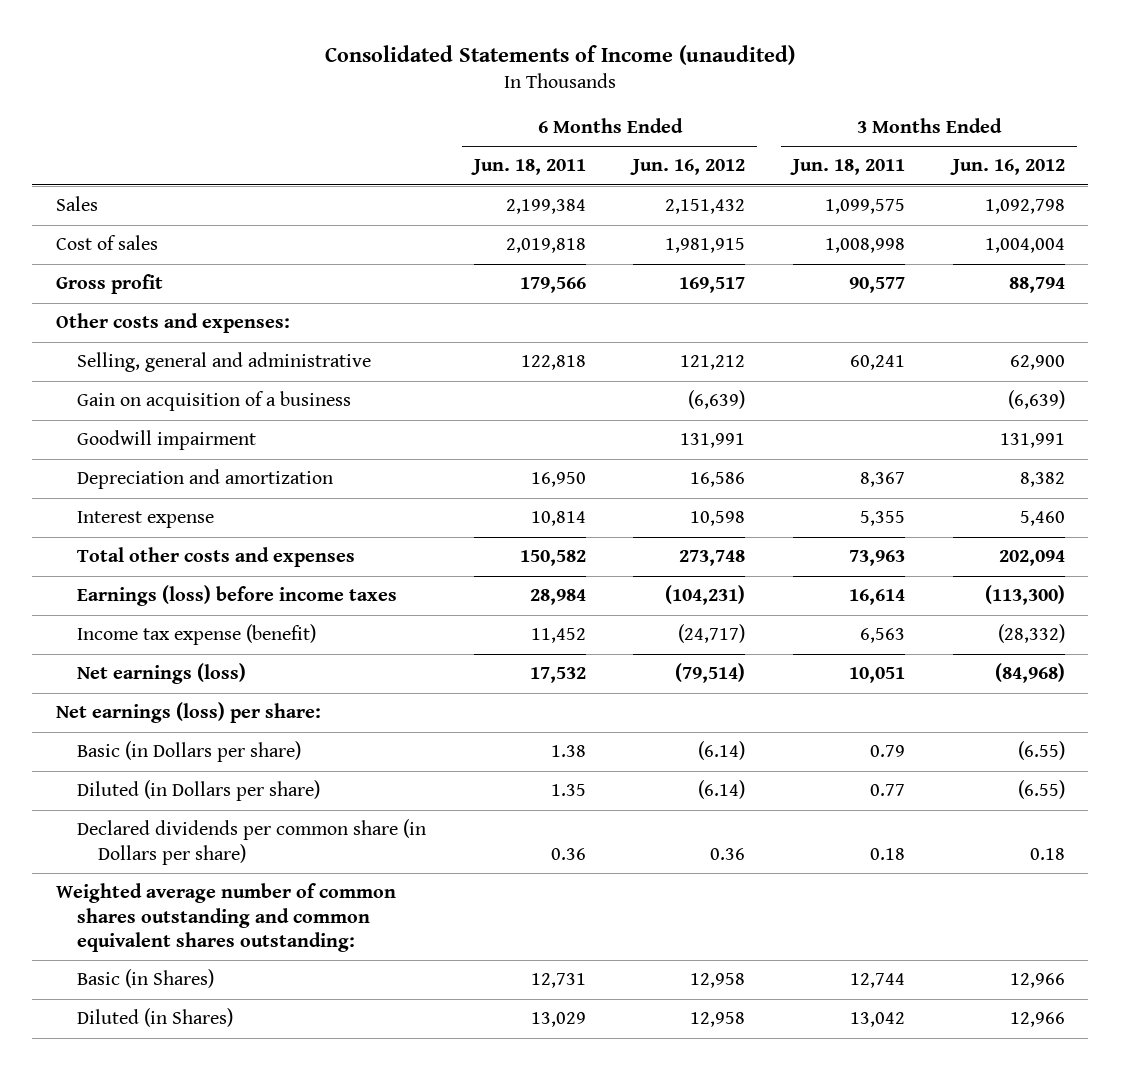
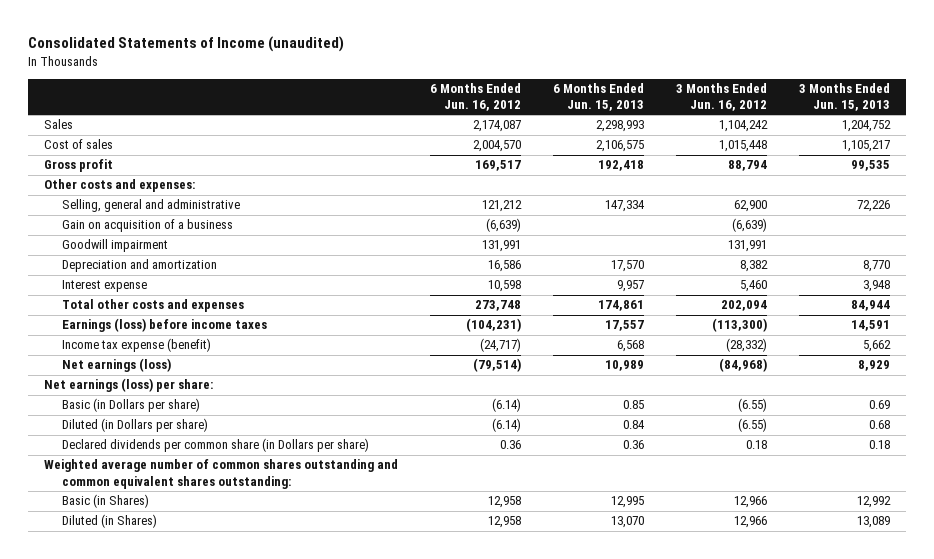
[470,159,586,176] Jun. 18, 2011 -> none
[790,159,906,176] Jun. 18, 2011 -> none
none -> [552,83,644,112] 6 Months Ended Jun. 15, 2013
none -> [798,83,890,112] 3 Months Ended Jun. 15, 2013
[665,199,746,215] 2,151,432 -> [472,120,521,133] 2,174,087
[984,199,1065,215] 1,092,798 -> [718,120,768,133] 1,104,242
[665,238,746,254] 1,981,915 -> [472,140,521,153] 2,004,570
[984,238,1065,254] 1,004,004 -> [718,140,767,153] 1,015,448

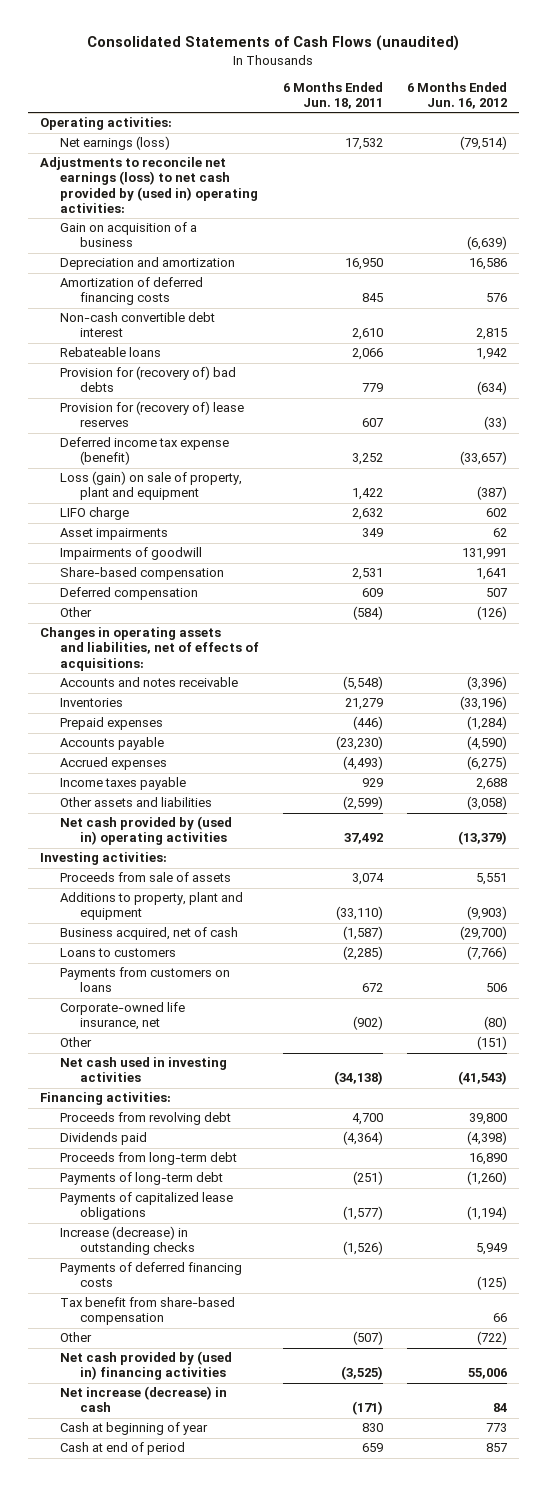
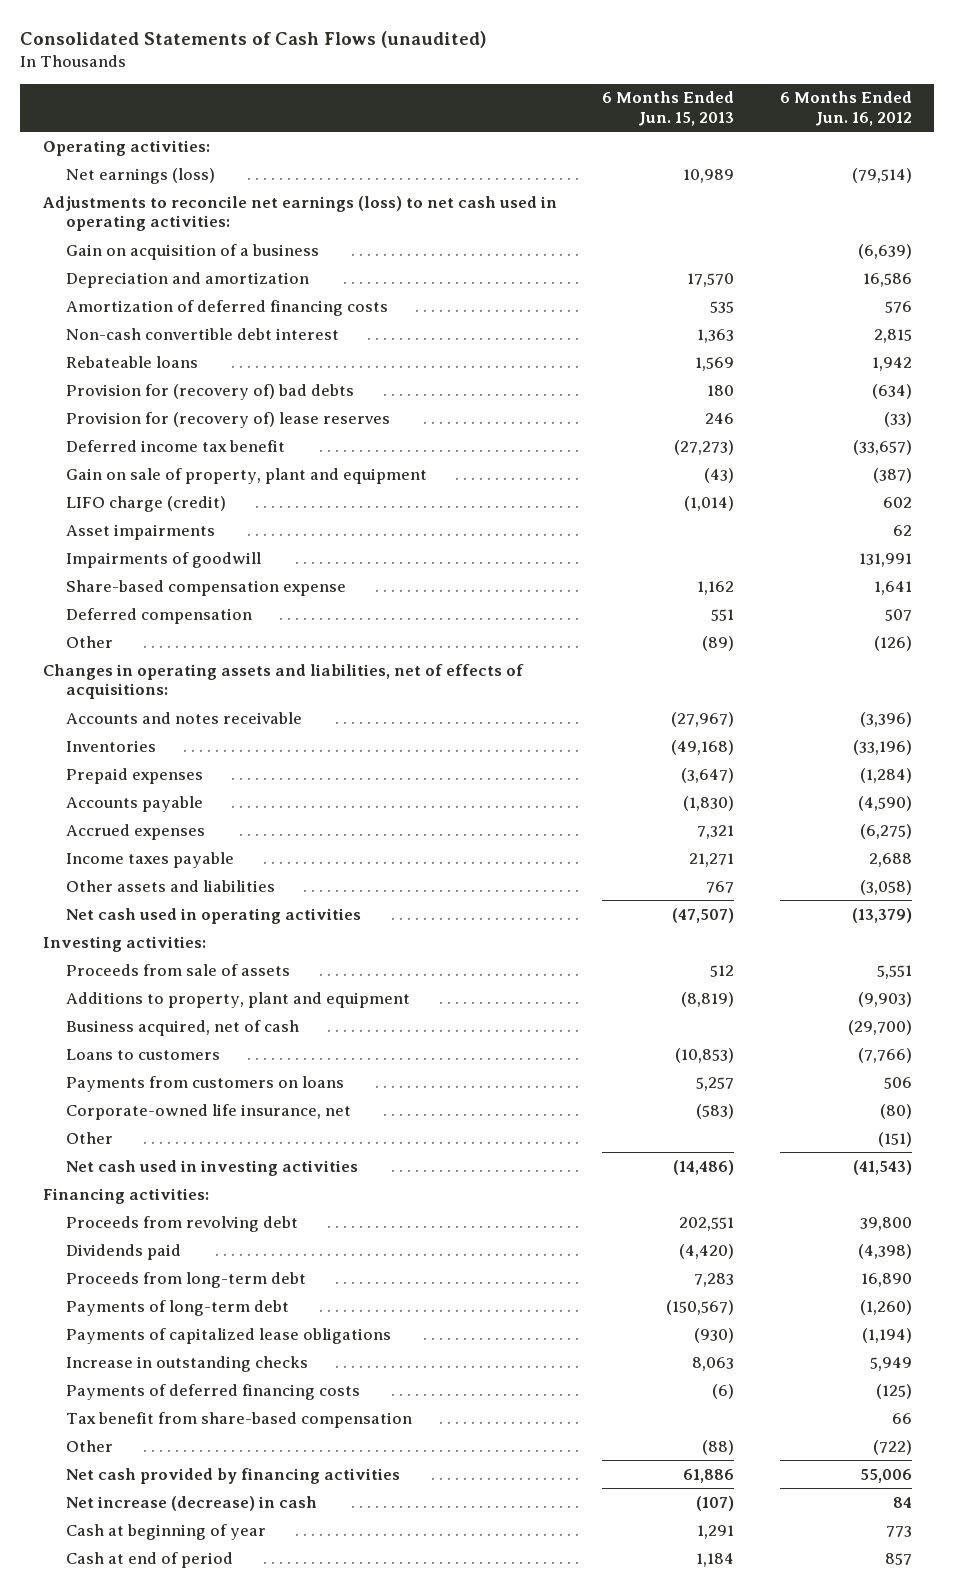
[282,81,383,109] 6 Months Ended Jun. 18, 2011 -> none
none -> [602,91,735,126] 6 Months Ended Jun. 15, 2013
[39,157,258,213] Adjustments to reconcile net earnings (loss) to net cash provided by (used in) operating activities: -> [42,195,557,232] Adjustments to reconcile net earnings (loss) to net cash used in operating activities:
[59,437,229,466] Deferred income tax expense (benefit) -> [66,439,286,452] Deferred income tax benefit
[59,471,242,501] Loss (gain) on sale of property, plant and equipment -> [66,467,428,484] Gain on sale of property, plant and equipment
[59,507,129,521] LIFO charge -> [66,495,227,512] LIFO charge (credit)
[59,567,224,581] Share-based compensation -> [66,579,347,596] Share-based compensation expense
[59,816,232,846] Net cash provided by (used in) operating activities -> [66,907,362,924] Net cash used in operating activities
[59,1226,196,1256] Increase (decrease) in outstanding checks -> [66,1355,309,1372] Increase in outstanding checks
[59,1351,232,1381] Net cash provided by (used in) financing activities -> [66,1467,401,1484] Net cash provided by financing activities

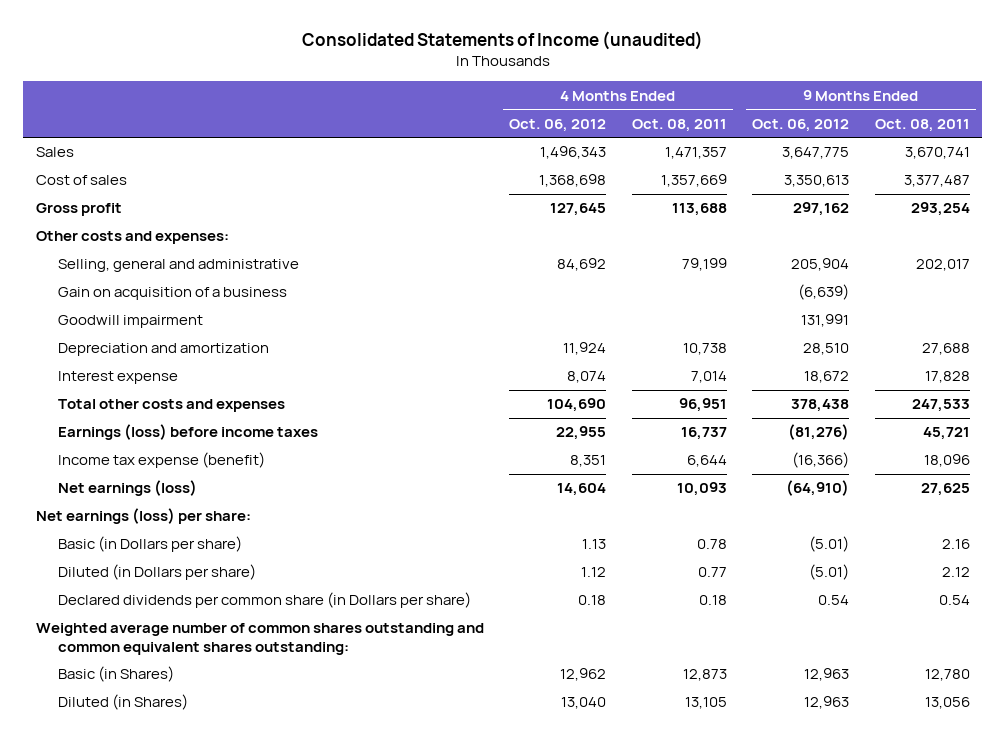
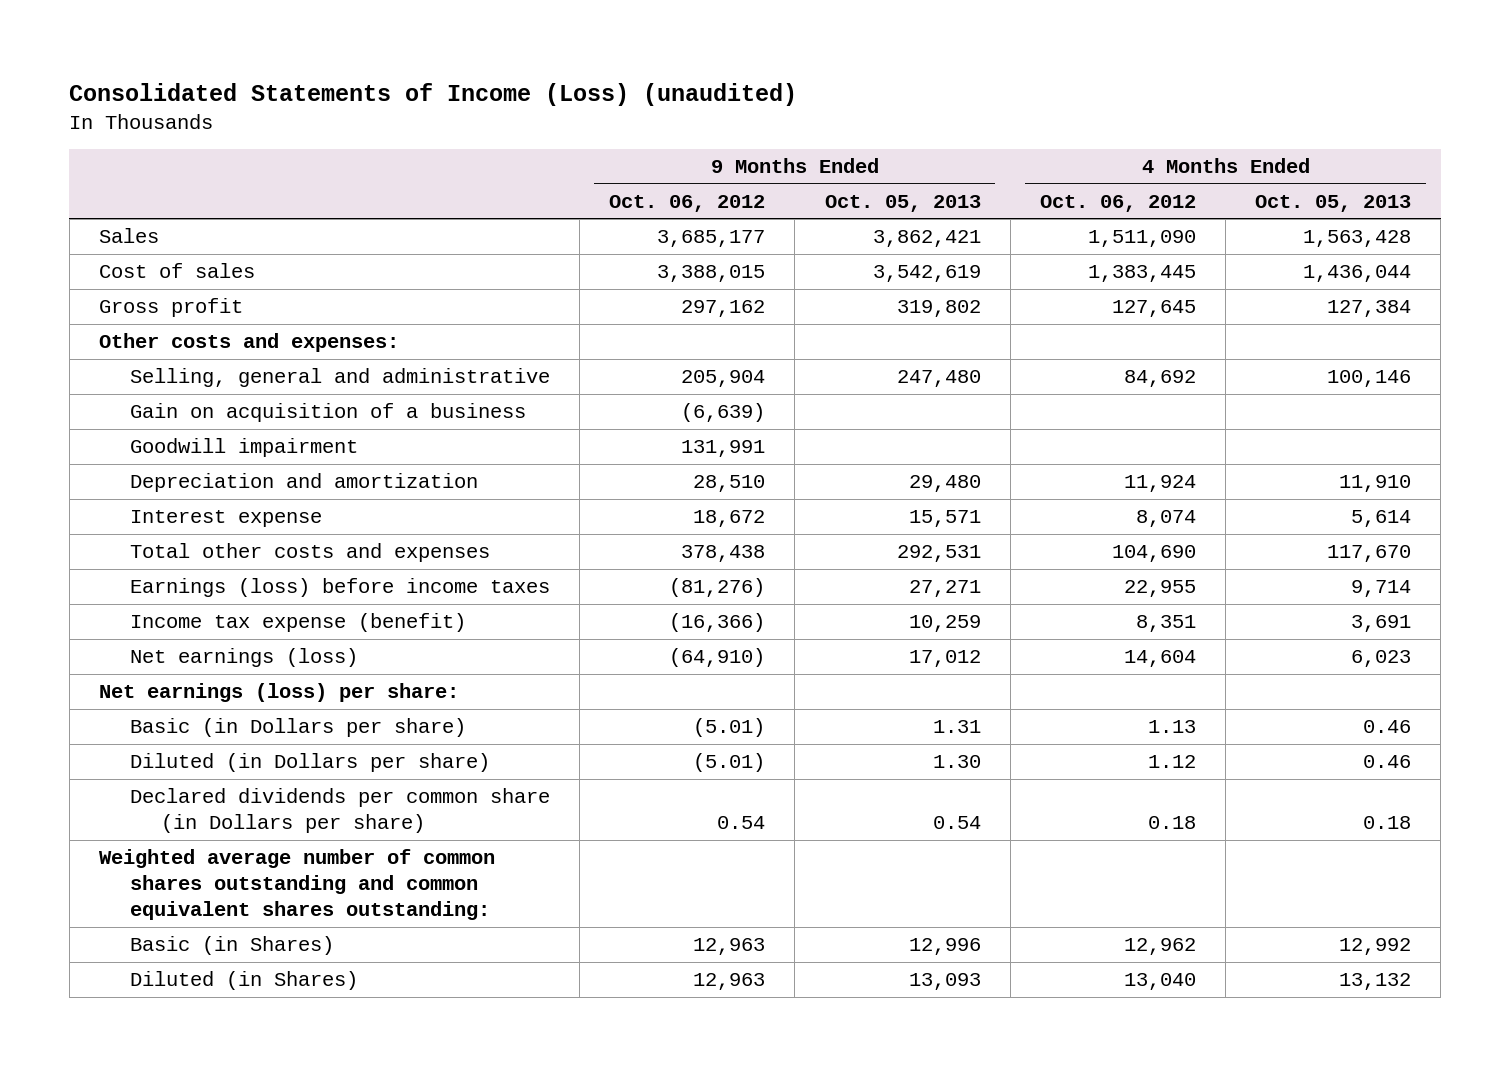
[301,31,703,51] Consolidated Statements of Income (unaudited) -> [69,82,798,106] Consolidated Statements of Income (Loss) (unaudited)
[631,118,727,132] Oct. 08, 2011 -> none
[874,118,970,132] Oct. 08, 2011 -> none
none -> [824,194,981,212] Oct. 05, 2013
none -> [1255,194,1412,212] Oct. 05, 2013
[540,146,607,160] 1,496,343 -> [1087,230,1196,248] 1,511,090
[782,147,850,160] 3,647,775 -> [657,230,766,248] 3,685,177
[539,174,607,188] 1,368,698 -> [1087,265,1196,283] 1,383,445
[784,175,850,188] 3,350,613 -> [657,265,766,283] 3,388,015

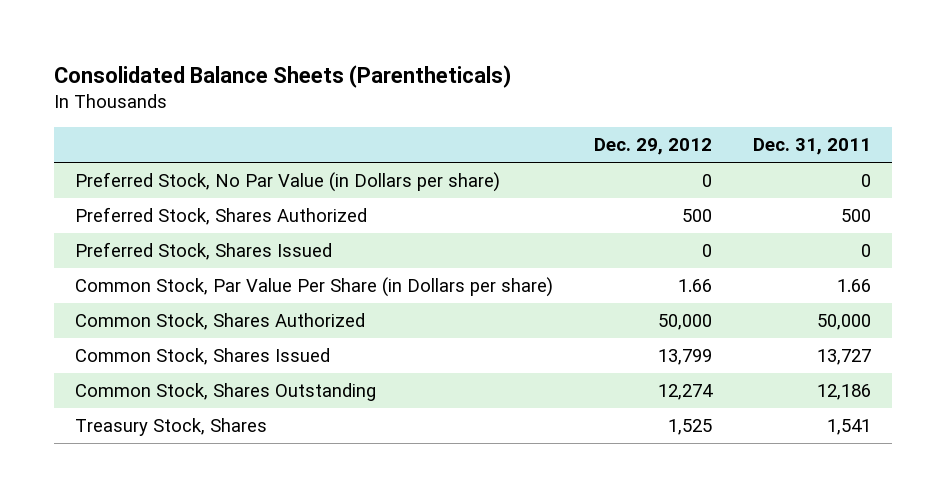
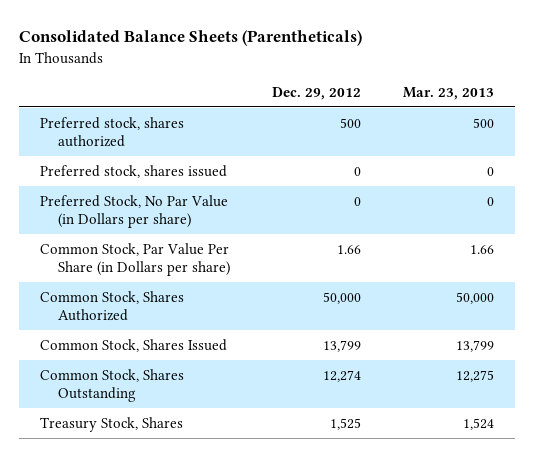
[753,138,872,156] Dec. 31, 2011 -> none
none -> [403,87,495,101] Mar. 23, 2013
none -> [40,116,185,147] Preferred stock, shares authorized
none -> [40,164,228,178] Preferred stock, shares issued
[74,207,367,226] Preferred Stock, Shares Authorized -> none
[74,242,332,261] Preferred Stock, Shares Issued -> none

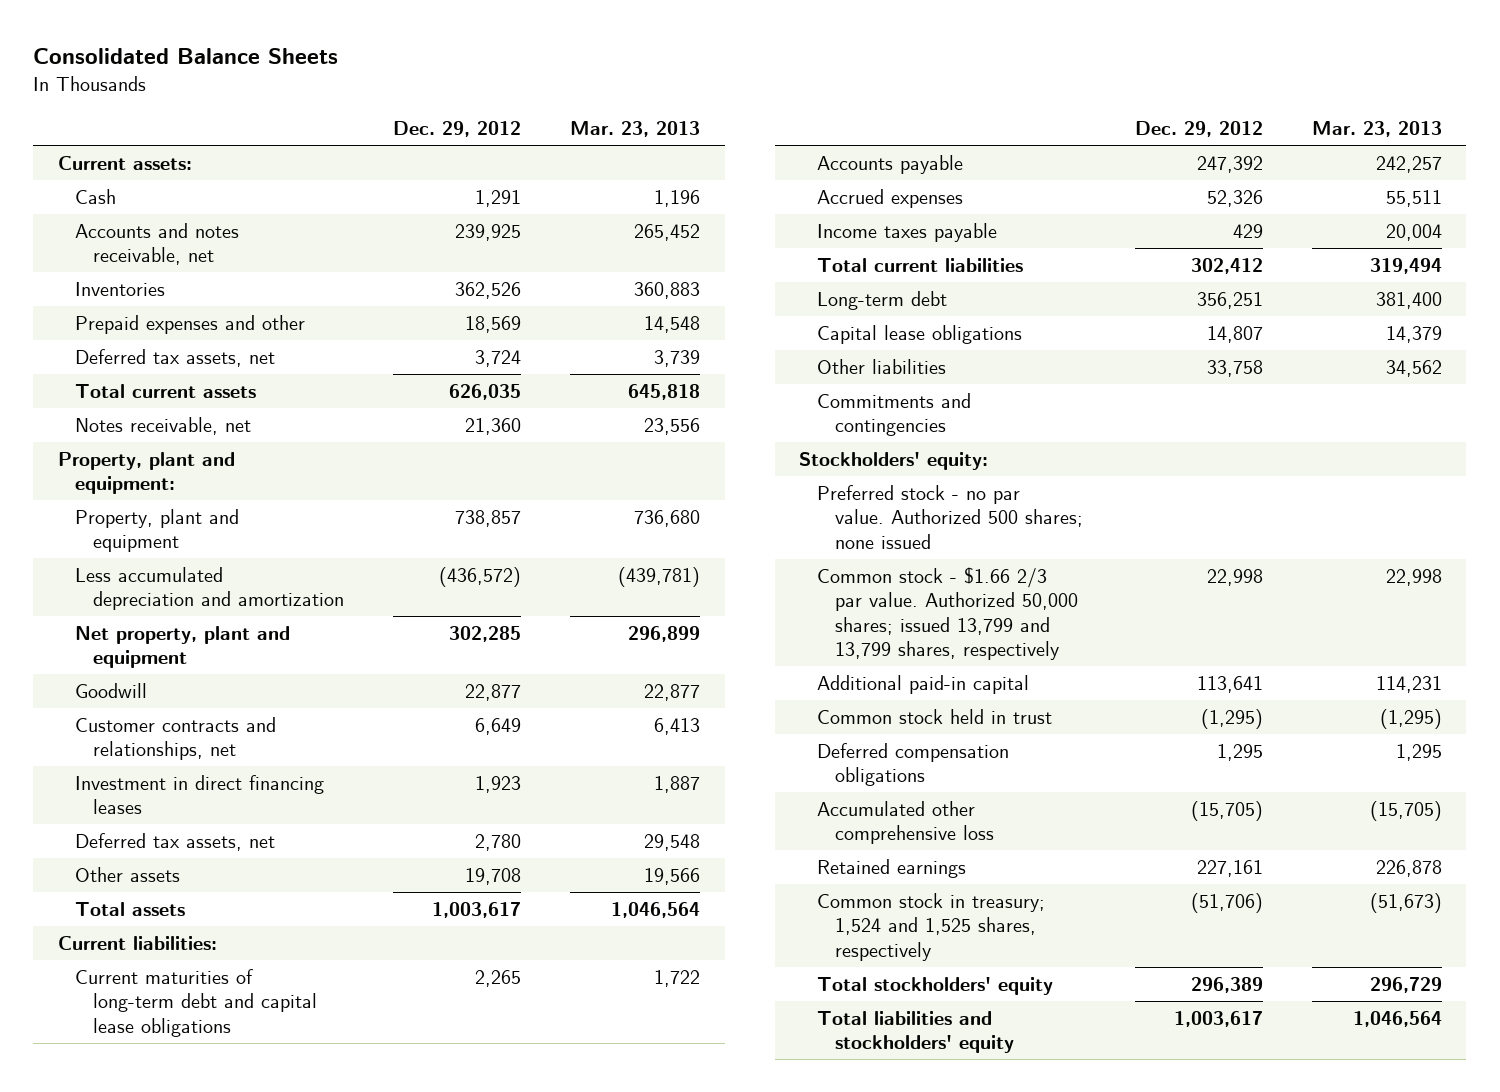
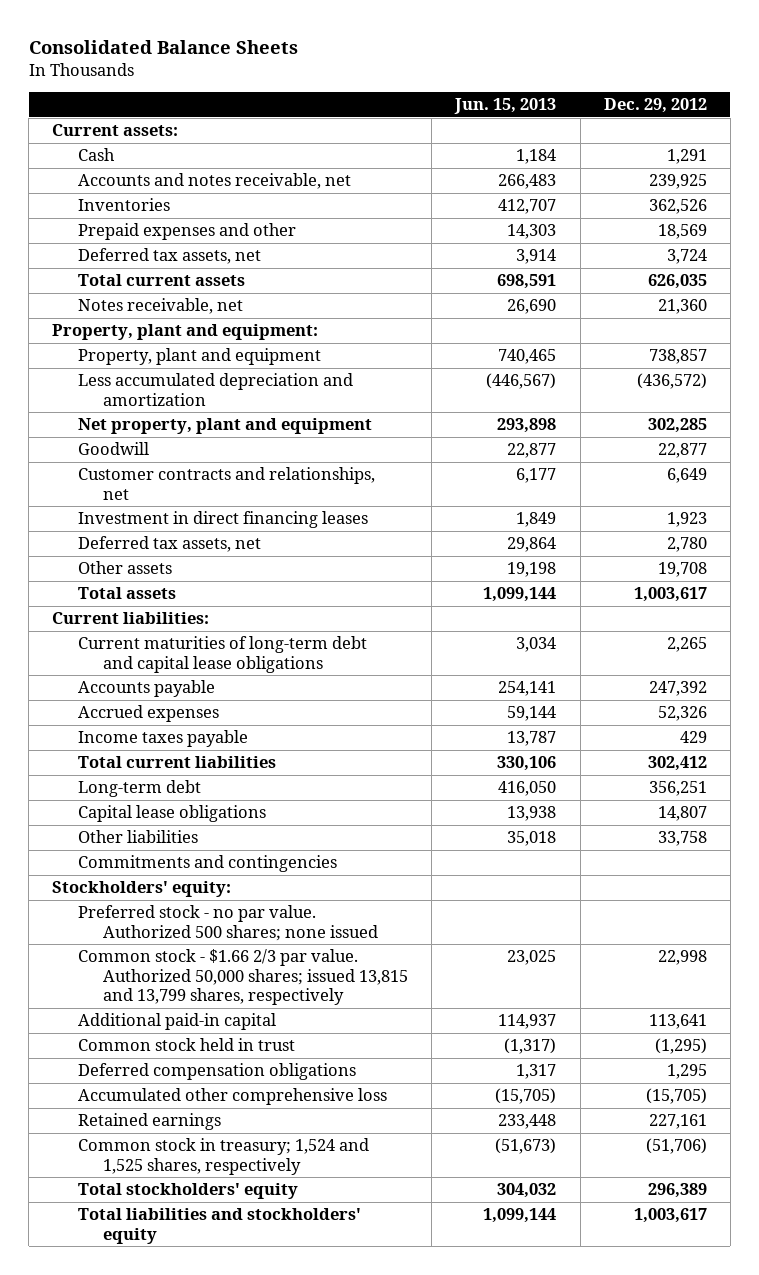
[570,121,701,138] Mar. 23, 2013 -> none
none -> [454,98,557,115] Jun. 15, 2013
[817,566,1078,661] Common stock - $1.66 2/3 par value. Authorized 50,000 shares; issued 13,799 and 13,799 shares, respectively -> [77,949,409,1006] Common stock - $1.66 2/3 par value. Authorized 50,000 shares; issued 13,815 and 13,799 shares, respectively

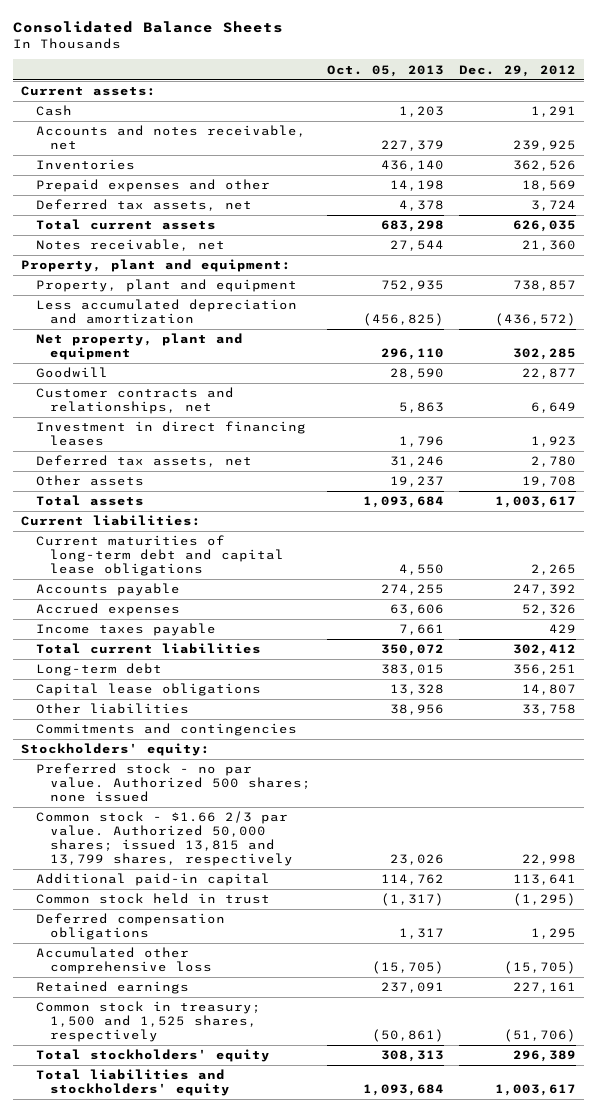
[454,98,557,115] Jun. 15, 2013 -> none
none -> [326,64,444,77] Oct. 05, 2013
[77,1138,369,1175] Common stock in treasury; 1,524 and 1,525 shares, respectively -> [35,1001,261,1043] Common stock in treasury; 1,500 and 1,525 shares, respectively

